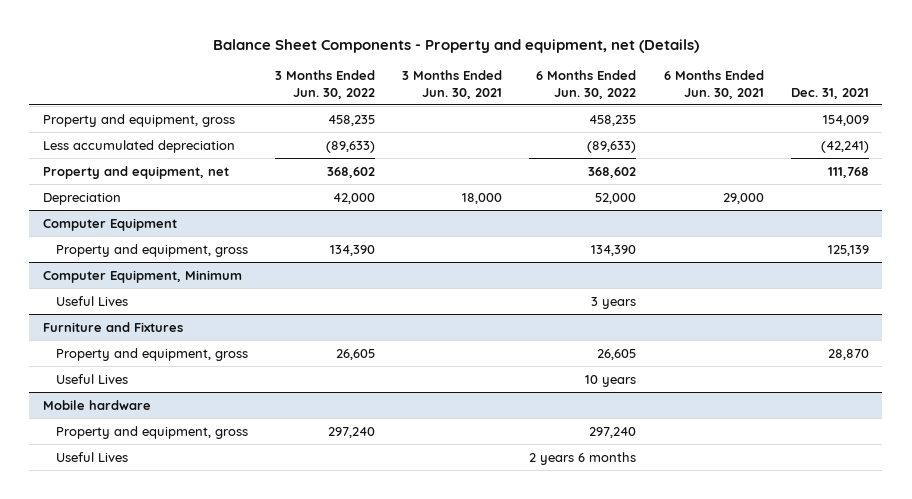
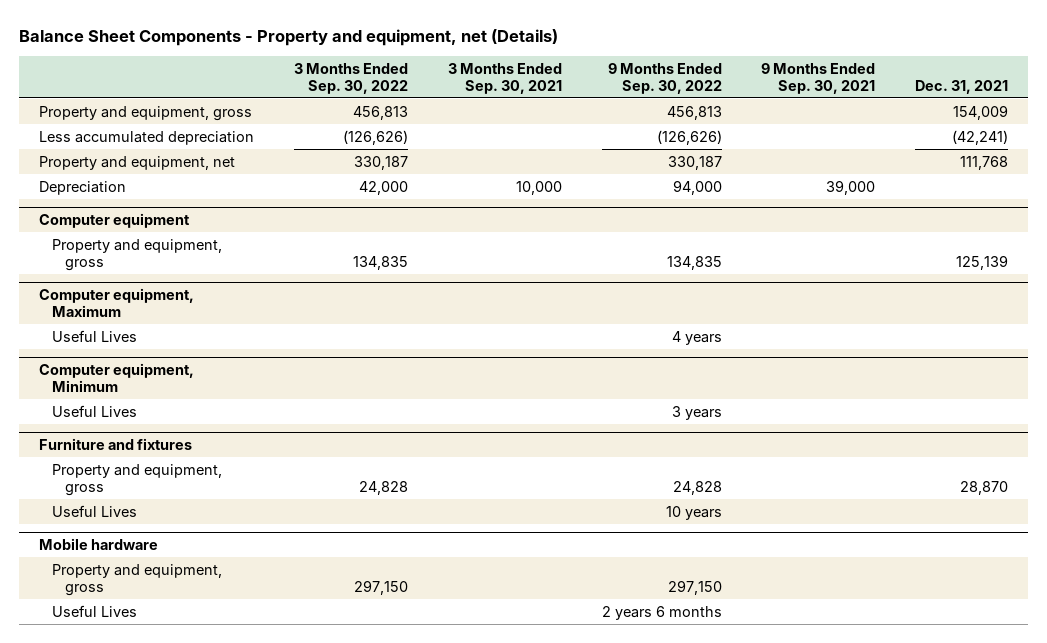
[275,69,376,99] 3 Months Ended Jun. 30, 2022 -> none
[402,69,503,99] 3 Months Ended Jun. 30, 2021 -> none
[536,69,637,99] 6 Months Ended Jun. 30, 2022 -> none
[663,69,764,99] 6 Months Ended Jun. 30, 2021 -> none
none -> [294,62,409,94] 3 Months Ended Sep. 30, 2022
none -> [447,62,562,94] 3 Months Ended Sep. 30, 2021
none -> [607,62,722,94] 9 Months Ended Sep. 30, 2022
none -> [761,62,876,94] 9 Months Ended Sep. 30, 2021
[43,217,178,231] Computer Equipment -> [39,213,191,229] Computer equipment
none -> [39,288,195,318] Computer equipment, Maximum
none -> [52,329,138,342] Useful Lives
[43,269,243,283] Computer Equipment, Minimum -> [39,363,195,393] Computer equipment, Minimum
[43,321,184,332] Furniture and Fixtures -> [39,438,193,451] Furniture and fixtures

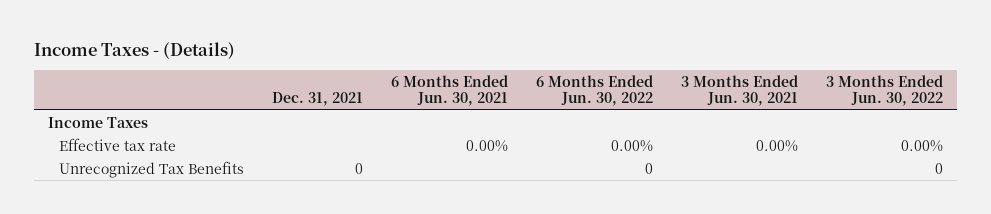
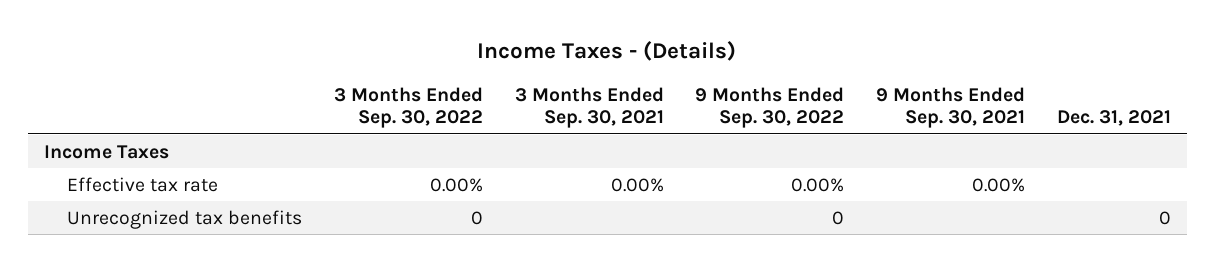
[390,74,508,107] 6 Months Ended Jun. 30, 2021 -> none
[535,74,653,107] 6 Months Ended Jun. 30, 2022 -> none
[680,74,798,107] 3 Months Ended Jun. 30, 2021 -> none
[825,74,943,107] 3 Months Ended Jun. 30, 2022 -> none
none -> [333,86,483,129] 3 Months Ended Sep. 30, 2022
none -> [514,86,664,129] 3 Months Ended Sep. 30, 2021
none -> [695,86,845,129] 9 Months Ended Sep. 30, 2022
none -> [876,86,1026,129] 9 Months Ended Sep. 30, 2021
[59,160,245,178] Unrecognized Tax Benefits -> [67,209,303,229] Unrecognized tax benefits

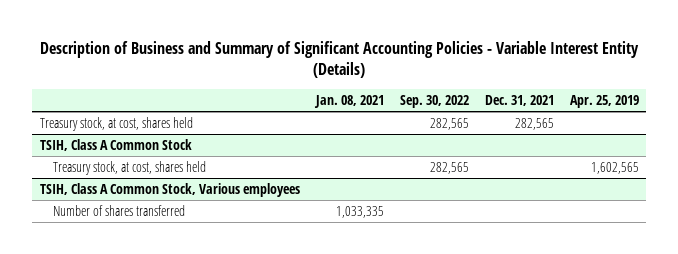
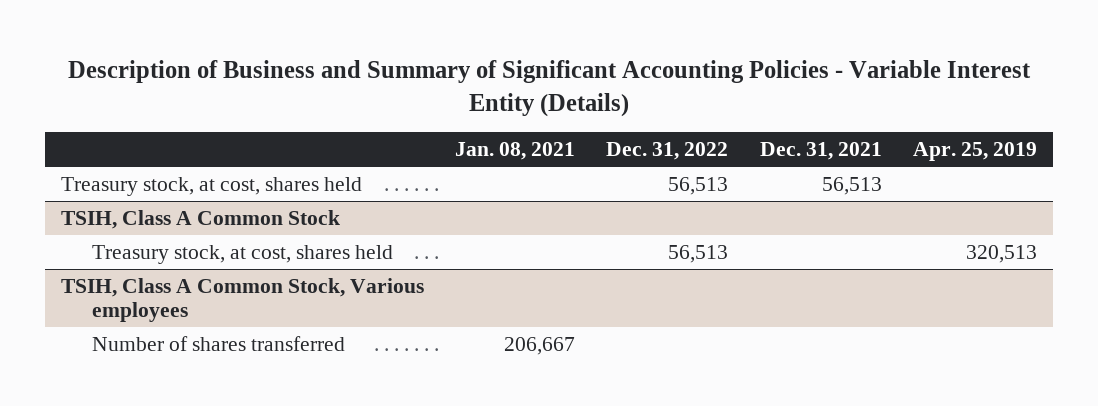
[399,95,469,109] Sep. 30, 2022 -> none
none -> [606,142,729,161] Dec. 31, 2022
[514,117,554,130] 282,565 -> [821,176,882,195] 56,513
[590,161,639,174] 1,602,565 -> [966,244,1038,263] 320,513
[335,205,384,218] 1,033,335 -> [503,336,575,355] 206,667

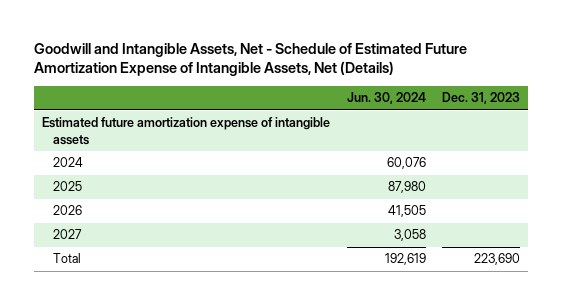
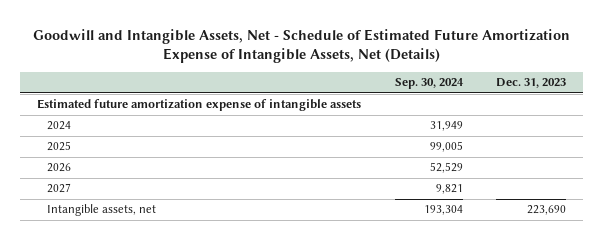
[346,92,426,105] Jun. 30, 2024 -> none
none -> [394,78,464,90] Sep. 30, 2024
[53,253,82,264] Total -> [47,204,157,217] Intangible assets, net

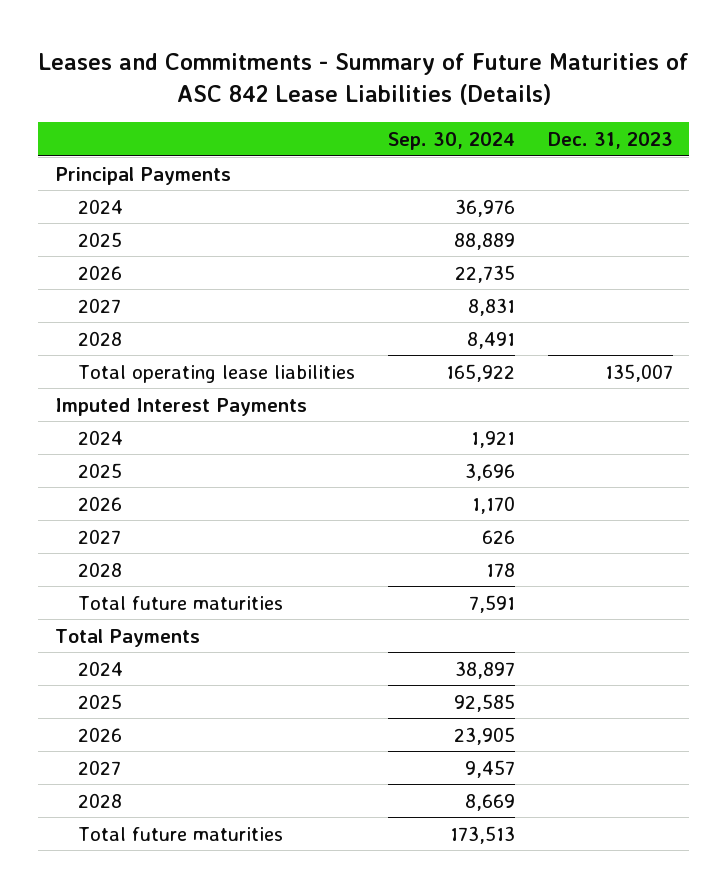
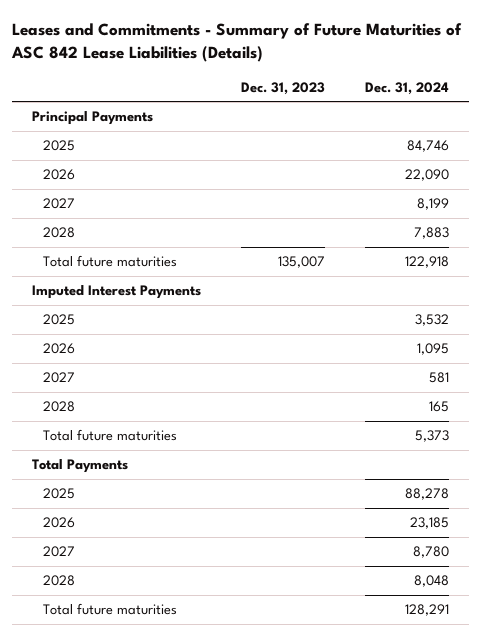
[387,131,515,150] Sep. 30, 2024 -> none
none -> [365,81,450,95] Dec. 31, 2024
[78,198,124,214] 2024 -> none
[78,364,356,383] Total operating lease liabilities -> [43,255,178,268] Total future maturities
[78,429,124,445] 2024 -> none
[78,660,124,676] 2024 -> none

